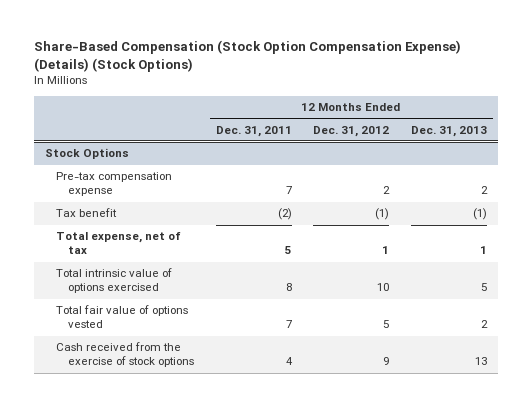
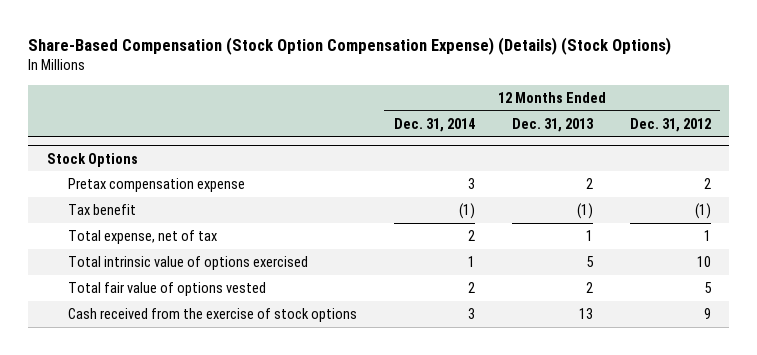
[215,125,292,137] Dec. 31, 2011 -> none
none -> [393,117,475,132] Dec. 31, 2014
[56,172,173,197] Pre-tax compensation expense -> [67,178,245,193] Pretax compensation expense

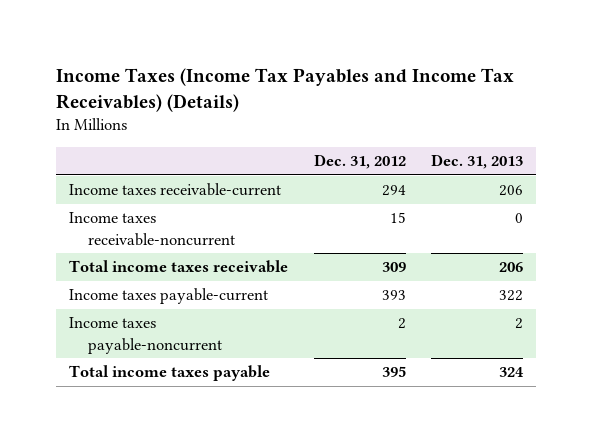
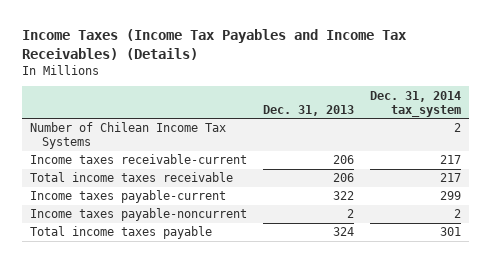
[313,154,406,170] Dec. 31, 2012 -> none
none -> [370,90,462,117] Dec. 31, 2014 tax_system
none -> [29,122,226,150] Number of Chilean Income Tax Systems
[68,212,235,246] Income taxes receivable-noncurrent -> none

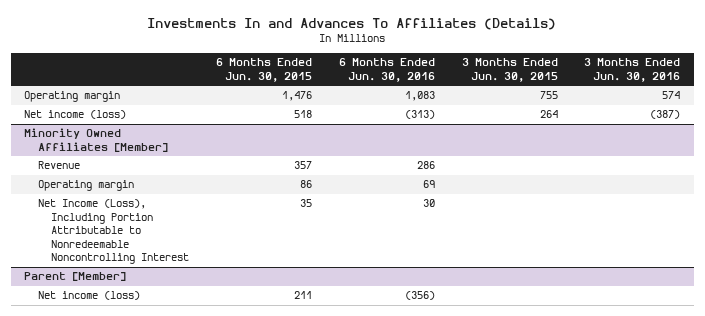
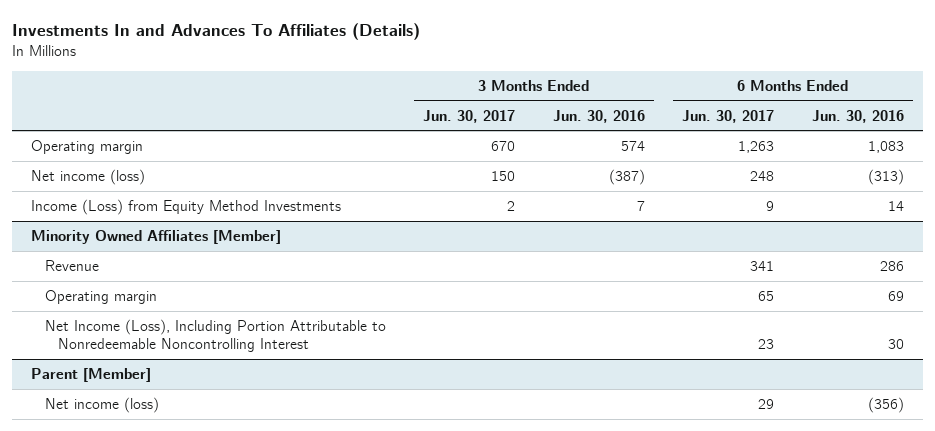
[216,58,313,82] 6 Months Ended Jun. 30, 2015 -> none
[461,58,558,82] 3 Months Ended Jun. 30, 2015 -> none
none -> [423,109,516,123] Jun. 30, 2017
none -> [682,109,775,123] Jun. 30, 2017
none -> [31,199,342,216] Income (Loss) from Equity Method Investments

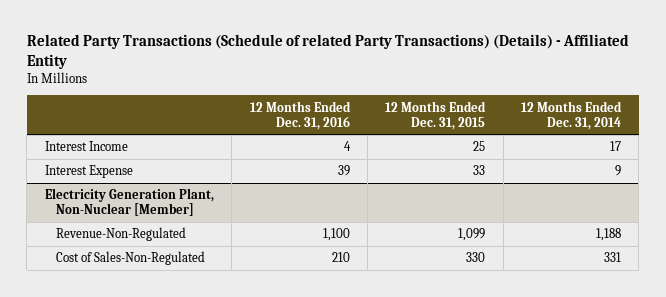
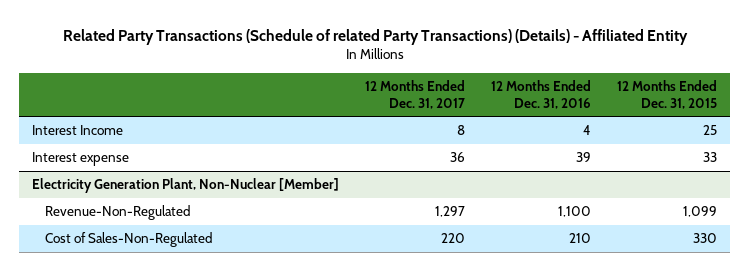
[521,100,623,130] 12 Months Ended Dec. 31, 2014 -> none
none -> [365,79,466,109] 12 Months Ended Dec. 31, 2017
[44,165,133,179] Interest Expense -> [32,152,130,167] Interest expense

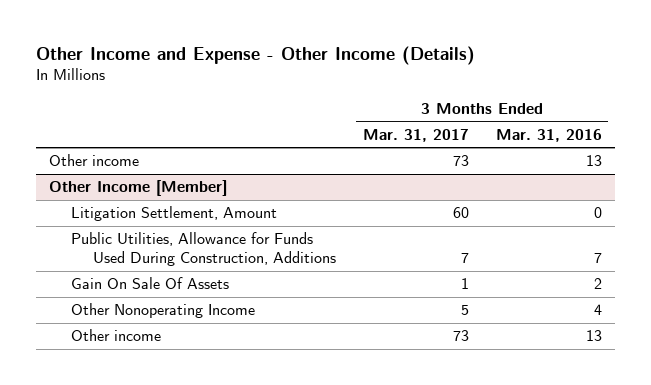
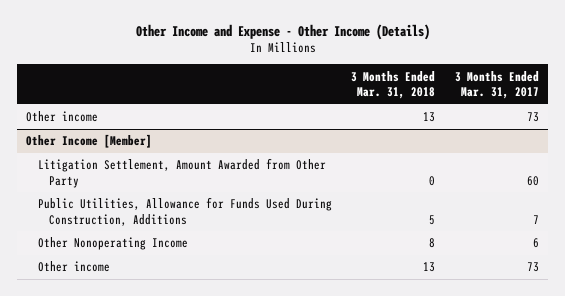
[495,128,602,142] Mar. 31, 2016 -> none
none -> [351,70,436,100] 3 Months Ended Mar. 31, 2018
[71,206,278,222] Litigation Settlement, Amount -> none
none -> [37,158,326,188] Litigation Settlement, Amount Awarded from Other Party
[71,277,230,290] Gain On Sale Of Assets -> none
[460,305,469,316] 5 -> [532,238,539,249] 6

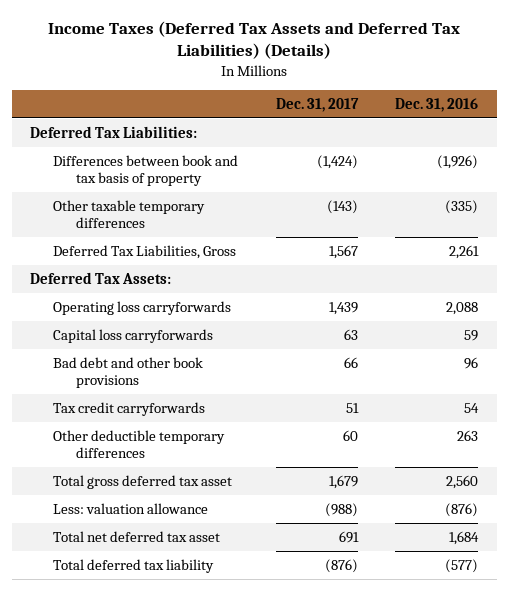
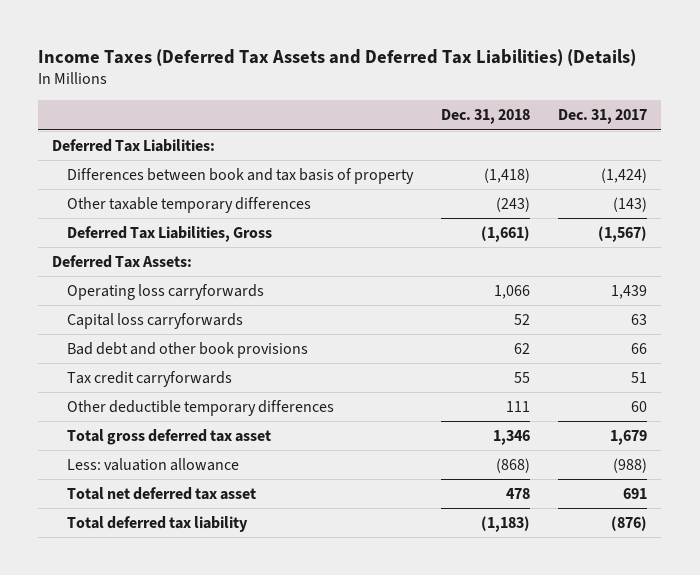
[394,97,478,112] Dec. 31, 2016 -> none
none -> [441,109,531,125] Dec. 31, 2018
[328,244,358,259] 1,567 -> [598,225,648,242] (1,567)

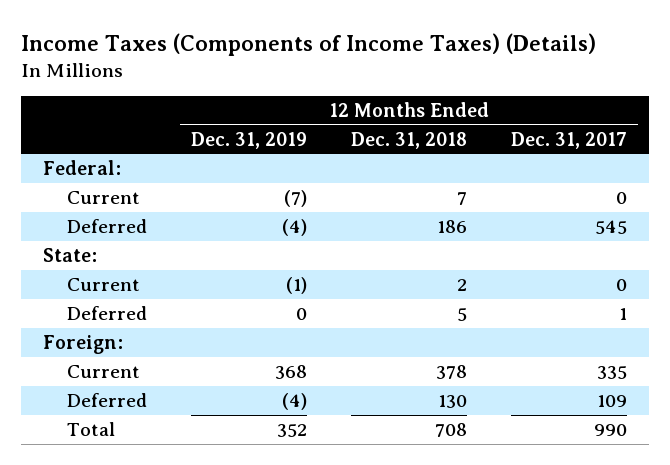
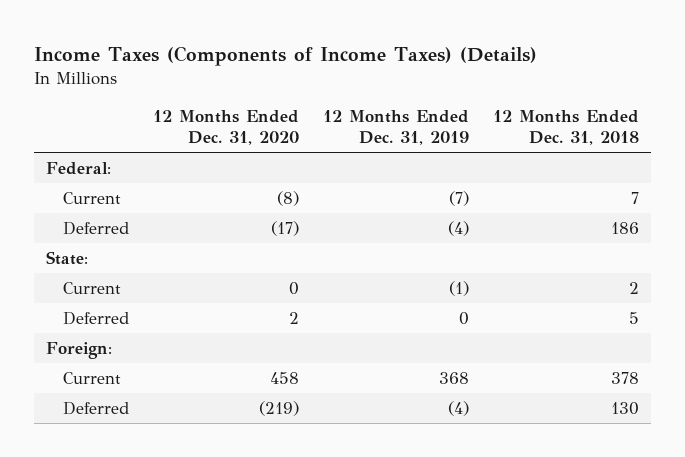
[511,131,628,149] Dec. 31, 2017 -> none
none -> [152,110,299,146] 12 Months Ended Dec. 31, 2020
[66,421,115,436] Total -> none

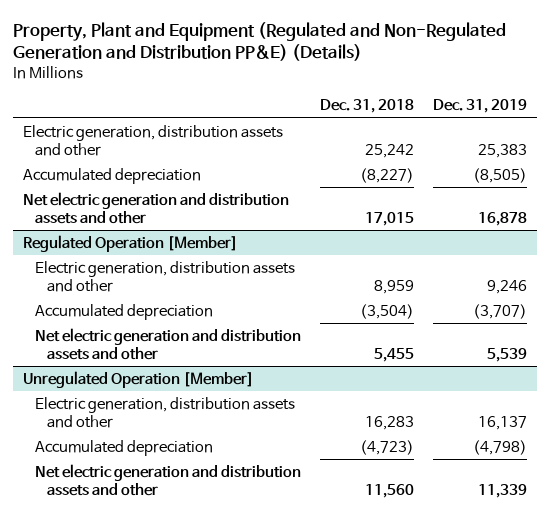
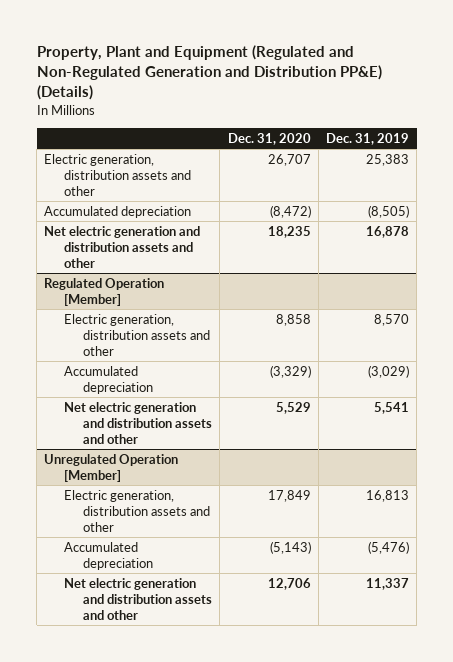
[320,99,415,114] Dec. 31, 2018 -> none
none -> [227,132,311,145] Dec. 31, 2020
[487,279,528,294] 9,246 -> [373,313,409,326] 8,570
[473,303,528,319] (3,707) -> [367,364,409,378] (3,029)
[487,347,528,362] 5,539 -> [373,401,409,414] 5,541
[478,415,528,430] 16,137 -> [365,489,409,502] 16,813
[473,439,528,455] (4,798) -> [367,540,409,554] (5,476)
[478,483,528,498] 11,339 -> [365,577,409,590] 11,337

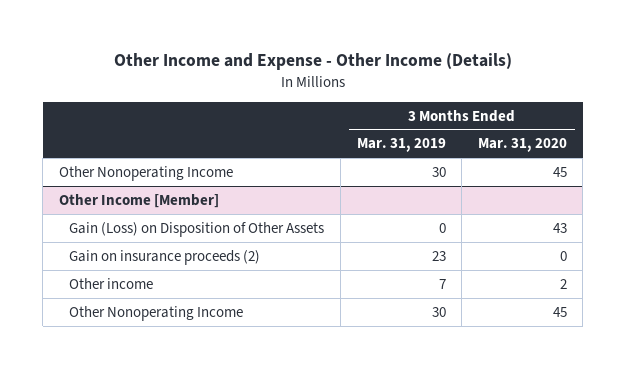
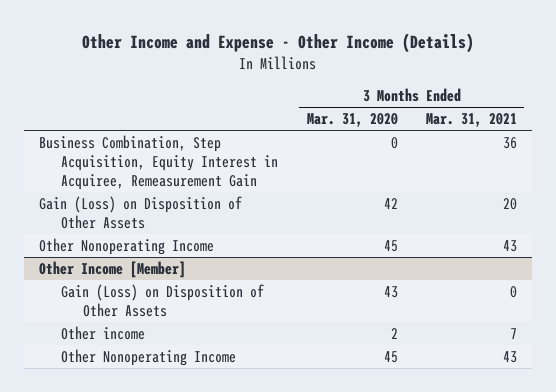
[356,138,446,153] Mar. 31, 2019 -> none
none -> [426,113,518,128] Mar. 31, 2021
none -> [38,134,278,190] Business Combination, Step Acquisition, Equity Interest in Acquiree, Remeasurement Gain
none -> [38,195,242,229] Gain (Loss) on Disposition of Other Assets
[69,249,261,265] Gain on insurance proceeds (2) -> none

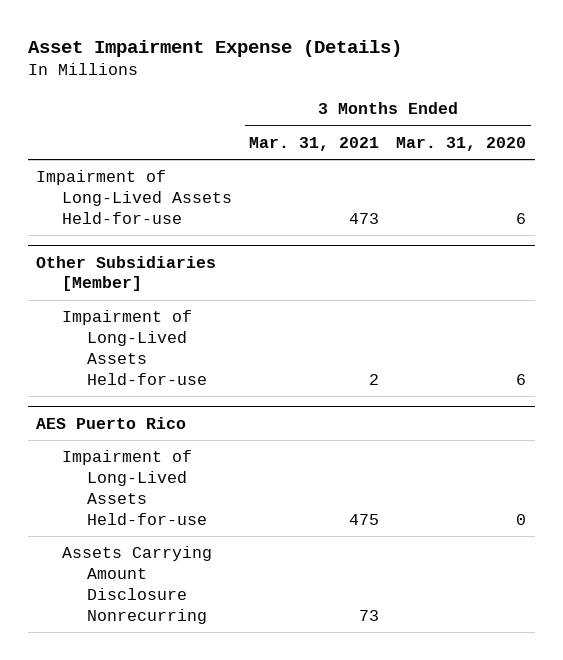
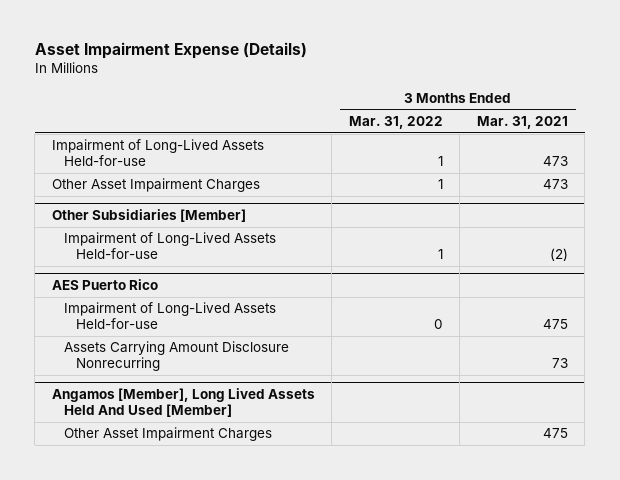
[396,136,527,151] Mar. 31, 2020 -> none
none -> [348,115,443,129] Mar. 31, 2022
none -> [51,178,260,193] Other Asset Impairment Charges
[369,373,380,385] 2 -> [549,248,568,262] (2)
none -> [51,388,315,418] Angamos [Member], Long Lived Assets Held And Used [Member]
none -> [63,427,272,442] Other Asset Impairment Charges

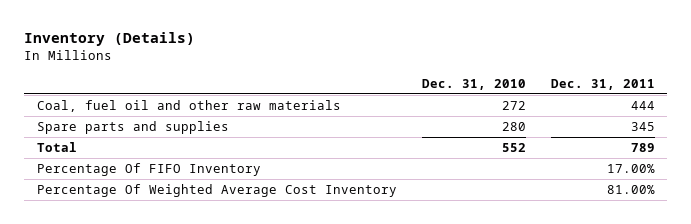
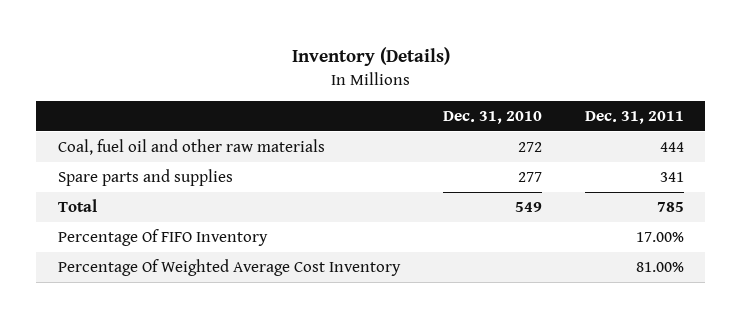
[501,121,526,131] 280 -> [517,171,542,182] 277
[630,121,655,131] 345 -> [659,171,684,182] 341
[501,142,526,152] 552 -> [514,201,542,212] 549
[630,142,655,152] 789 -> [656,201,684,212] 785

